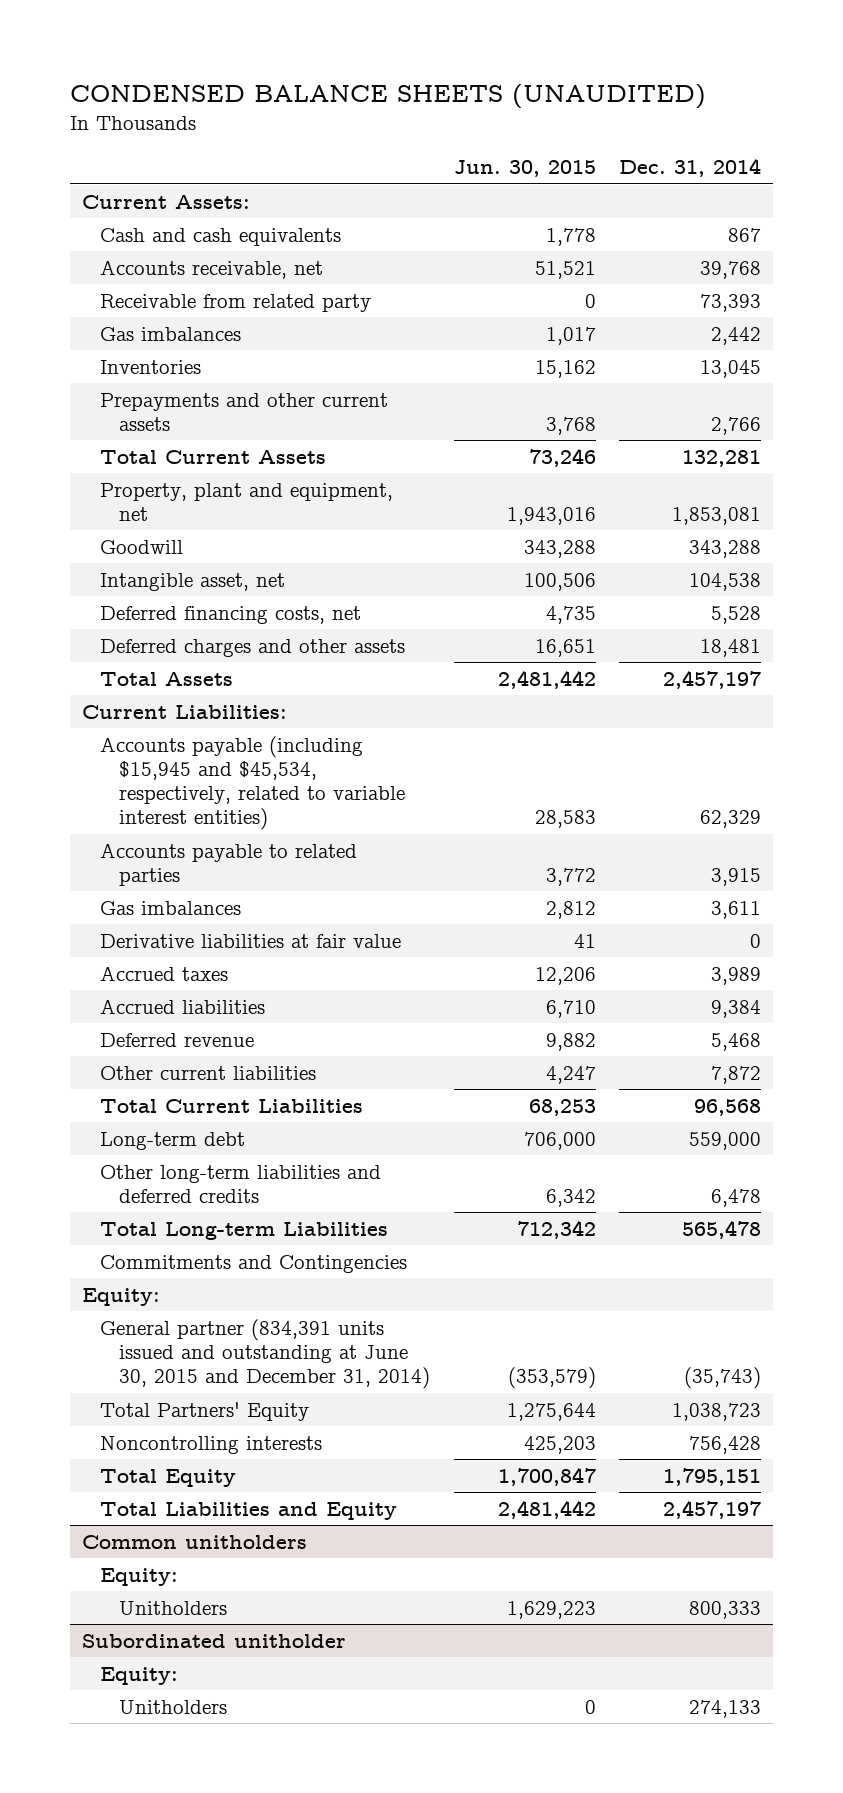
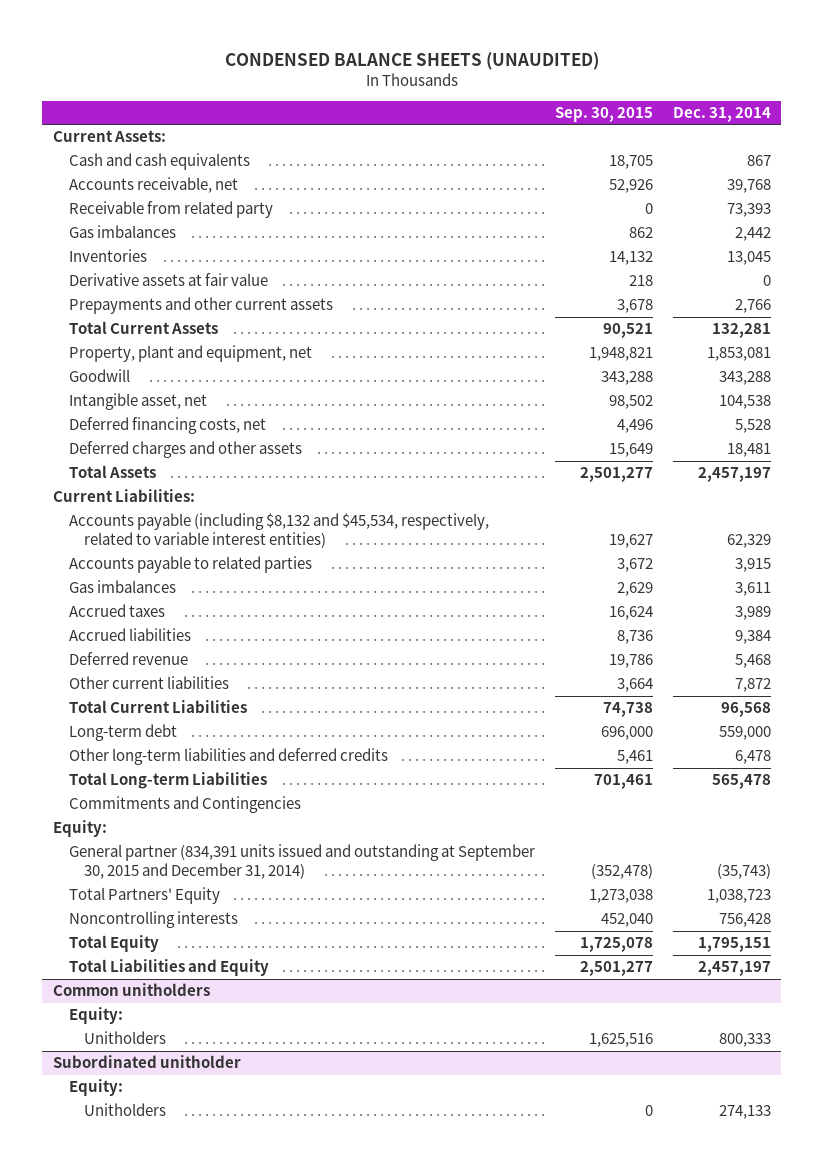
[453,160,596,178] Jun. 30, 2015 -> none
none -> [554,106,653,122] Sep. 30, 2015
none -> [68,273,268,287] Derivative assets at fair value
[100,735,406,831] Accounts payable (including $15,945 and $45,534, respectively, related to variable interest entities) -> [68,513,489,549] Accounts payable (including $8,132 and $45,534, respectively, related to variable interest entities)
[100,933,402,948] Derivative liabilities at fair value -> none
[100,1318,431,1390] General partner (834,391 units issued and outstanding at June 30, 2015 and December 31, 2014) -> [68,844,535,880] General partner (834,391 units issued and outstanding at September 30, 2015 and December 31, 2014)

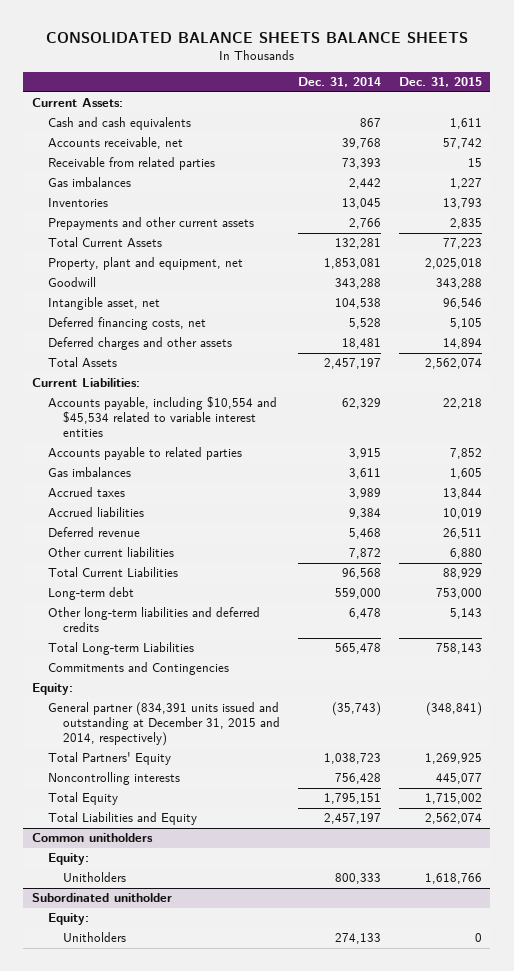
[224,51,599,70] CONDENSED BALANCE SHEETS (UNAUDITED) -> [45,31,468,43] CONSOLIDATED BALANCE SHEETS BALANCE SHEETS
[554,106,653,122] Sep. 30, 2015 -> none
none -> [398,77,482,88] Dec. 31, 2015
[68,201,273,219] Receivable from related party -> [47,157,215,171] Receivable from related parties
[68,273,268,287] Derivative assets at fair value -> none
[68,513,489,549] Accounts payable (including $8,132 and $45,534, respectively, related to variable interest entities) -> [47,396,277,438] Accounts payable, including $10,554 and $45,534 related to variable interest entities
[68,844,535,880] General partner (834,391 units issued and outstanding at September 30, 2015 and December 31, 2014) -> [47,702,281,747] General partner (834,391 units issued and outstanding at December 31, 2015 and 2014, respectively)

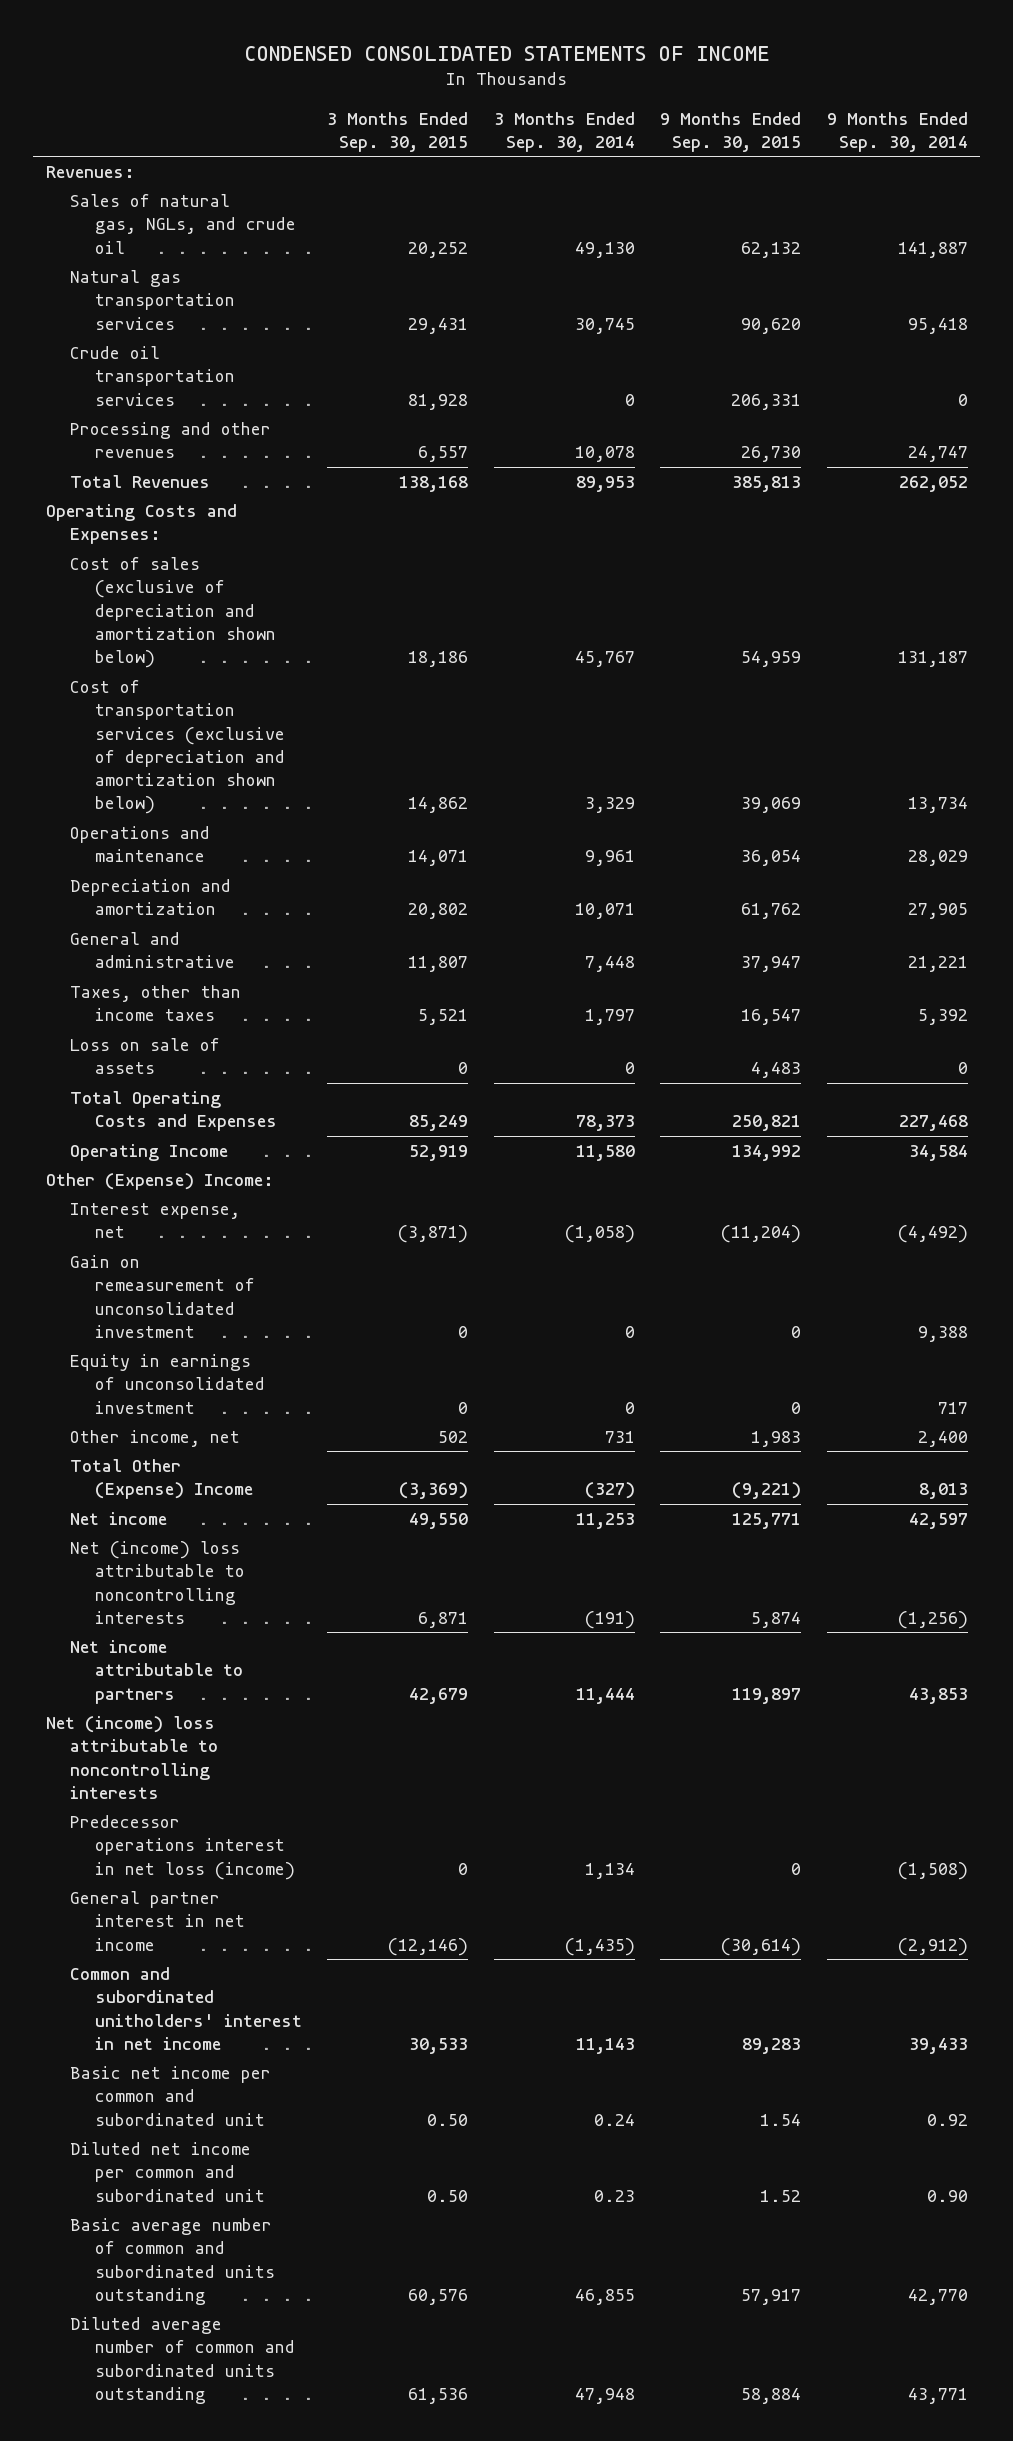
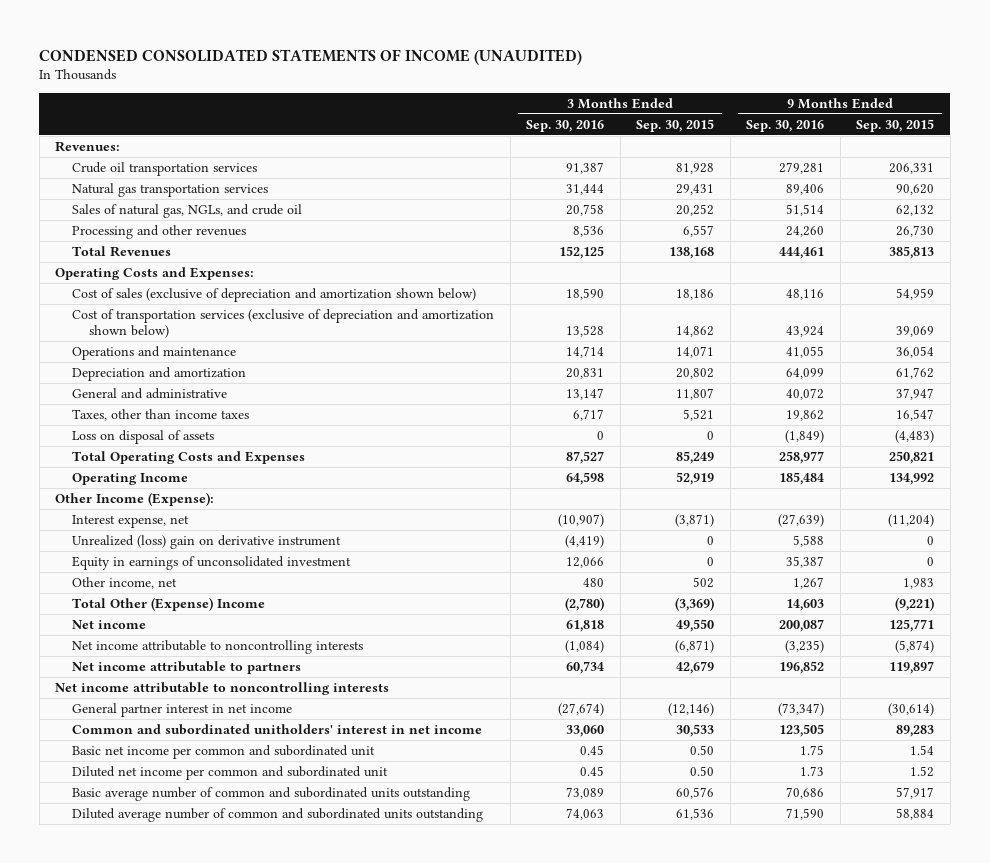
[243,45,770,61] CONDENSED CONSOLIDATED STATEMENTS OF INCOME -> [39,48,583,65] CONDENSED CONSOLIDATED STATEMENTS OF INCOME (UNAUDITED)
[493,111,635,152] 3 Months Ended Sep. 30, 2014 -> none
[826,111,968,152] 9 Months Ended Sep. 30, 2014 -> none
none -> [526,119,605,132] Sep. 30, 2016
none -> [746,119,825,132] Sep. 30, 2016
[70,269,235,330] Natural gas transportation services -> [72,182,269,197] Natural gas transportation services
[70,193,296,254] Sales of natural gas, NGLs, and crude oil -> [72,203,303,218] Sales of natural gas, NGLs, and crude oil
[70,1037,221,1075] Loss on sale of assets -> [72,429,215,444] Loss on disposal of assets
[751,1062,802,1079] 4,483 -> [895,429,935,443] (4,483)
[45,1172,274,1190] Other (Expense) Income: -> [55,491,215,506] Other Income (Expense):
[70,1254,255,1338] Gain on remeasurement of unconsolidated investment -> none
none -> [72,534,342,549] Unrealized (loss) gain on derivative instrument
[70,1540,245,1624] Net (income) loss attributable to noncontrolling interests -> [72,639,364,654] Net income attributable to noncontrolling interests
[418,1611,469,1628] 6,871 -> [675,639,715,653] (6,871)
[751,1611,802,1628] 5,874 -> [895,639,935,653] (5,874)
[70,1814,295,1880] Predecessor operations interest in net loss (income) -> none
[45,1715,219,1799] Net (income) loss attributable to noncontrolling interests -> [55,681,390,695] Net income attributable to noncontrolling interests

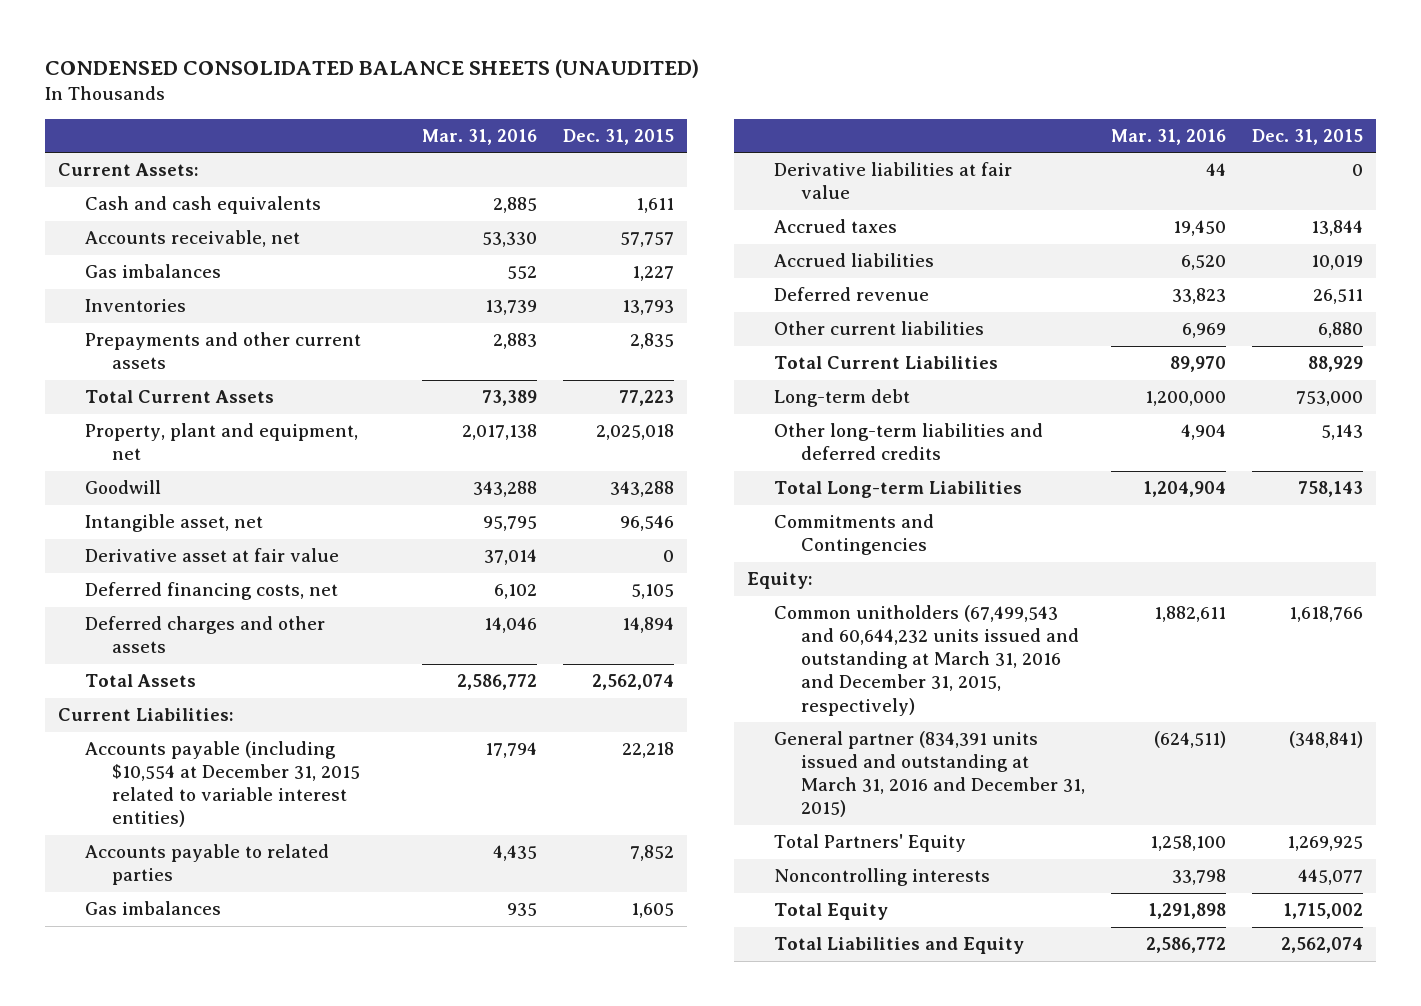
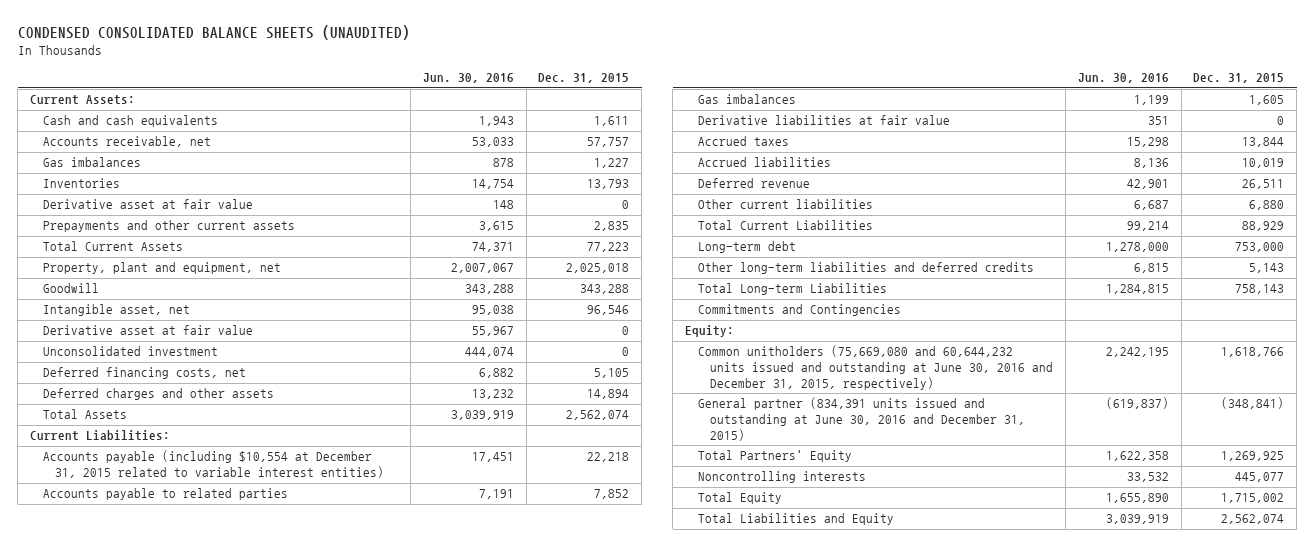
[422,128,538,145] Mar. 31, 2016 -> none
none -> [422,73,514,84] Jun. 30, 2016
none -> [42,199,253,210] Derivative asset at fair value
none -> [42,346,218,357] Unconsolidated investment
[773,605,1079,716] Common unitholders (67,499,543 and 60,644,232 units issued and outstanding at March 31, 2016 and December 31, 2015, respectively) -> [697,345,1054,390] Common unitholders (75,669,080 and 60,644,232 units issued and outstanding at June 30, 2016 and December 31, 2015, respectively)
[773,731,1085,818] General partner (834,391 units issued and outstanding at March 31, 2016 and December 31, 2015) -> [697,397,1026,441] General partner (834,391 units issued and outstanding at June 30, 2016 and December 31, 2015)

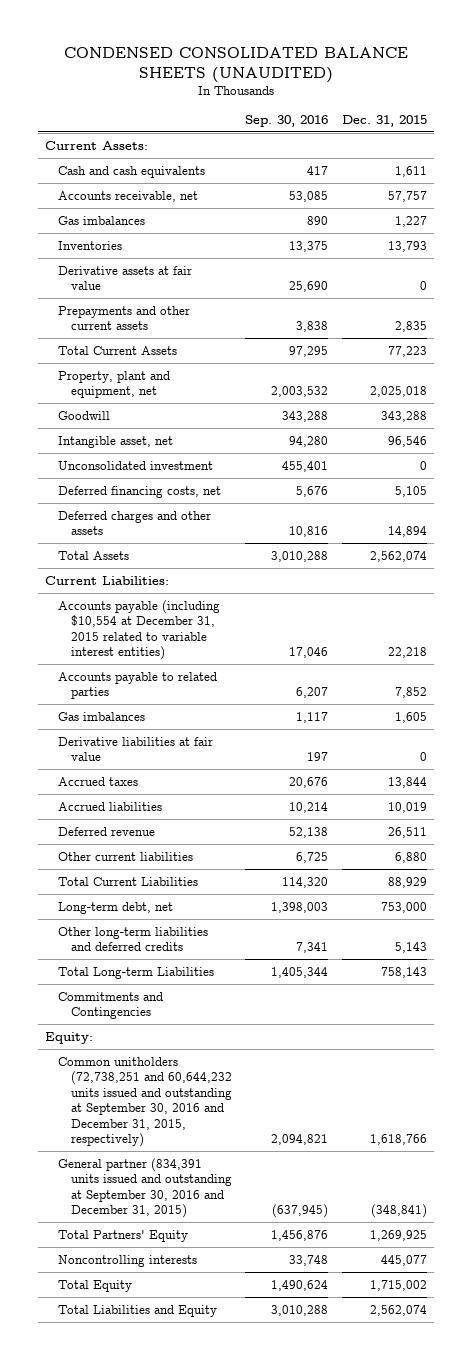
[422,73,514,84] Jun. 30, 2016 -> none
none -> [245,114,329,127] Sep. 30, 2016
[42,199,253,210] Derivative asset at fair value -> [57,265,192,291] Derivative assets at fair value
[42,325,253,336] Derivative asset at fair value -> none
[697,241,796,254] Long-term debt -> [57,901,173,914] Long-term debt, net
[697,345,1054,390] Common unitholders (75,669,080 and 60,644,232 units issued and outstanding at June 30, 2016 and December 31, 2015, respectively) -> [57,1056,232,1148] Common unitholders (72,738,251 and 60,644,232 units issued and outstanding at September 30, 2016 and December 31, 2015, respectively)
[697,397,1026,441] General partner (834,391 units issued and outstanding at June 30, 2016 and December 31, 2015) -> [57,1157,232,1219] General partner (834,391 units issued and outstanding at September 30, 2016 and December 31, 2015)

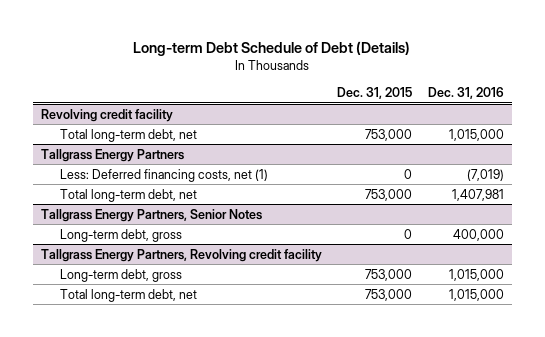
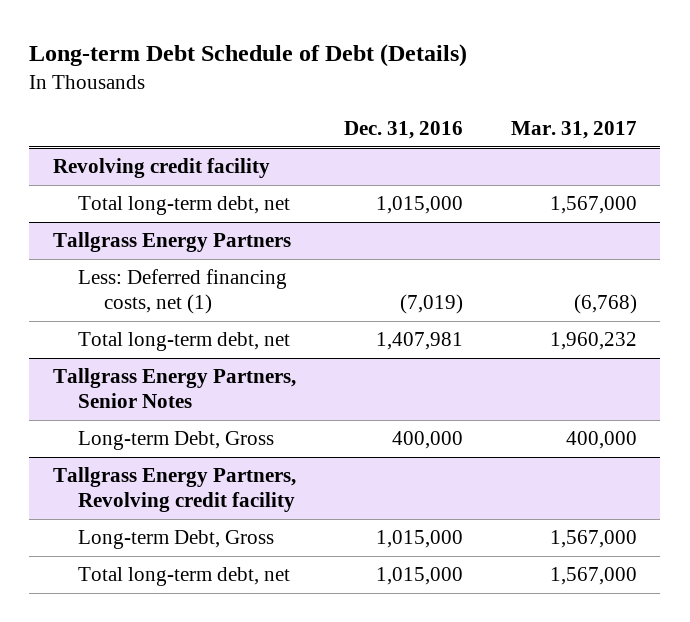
[337,87,413,100] Dec. 31, 2015 -> none
none -> [510,121,637,140] Mar. 31, 2017
[59,228,182,242] Long-term debt, gross -> [78,431,275,451] Long-term Debt, Gross
[59,268,182,282] Long-term debt, gross -> [78,530,275,550] Long-term Debt, Gross

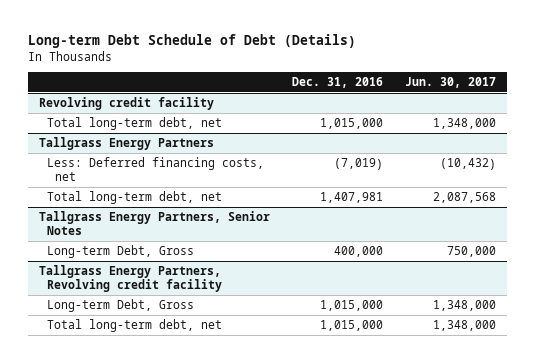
[510,121,637,140] Mar. 31, 2017 -> none
none -> [405,76,497,88] Jun. 30, 2017
[78,269,288,315] Less: Deferred financing costs, net (1) -> [47,156,265,181] Less: Deferred financing costs, net

